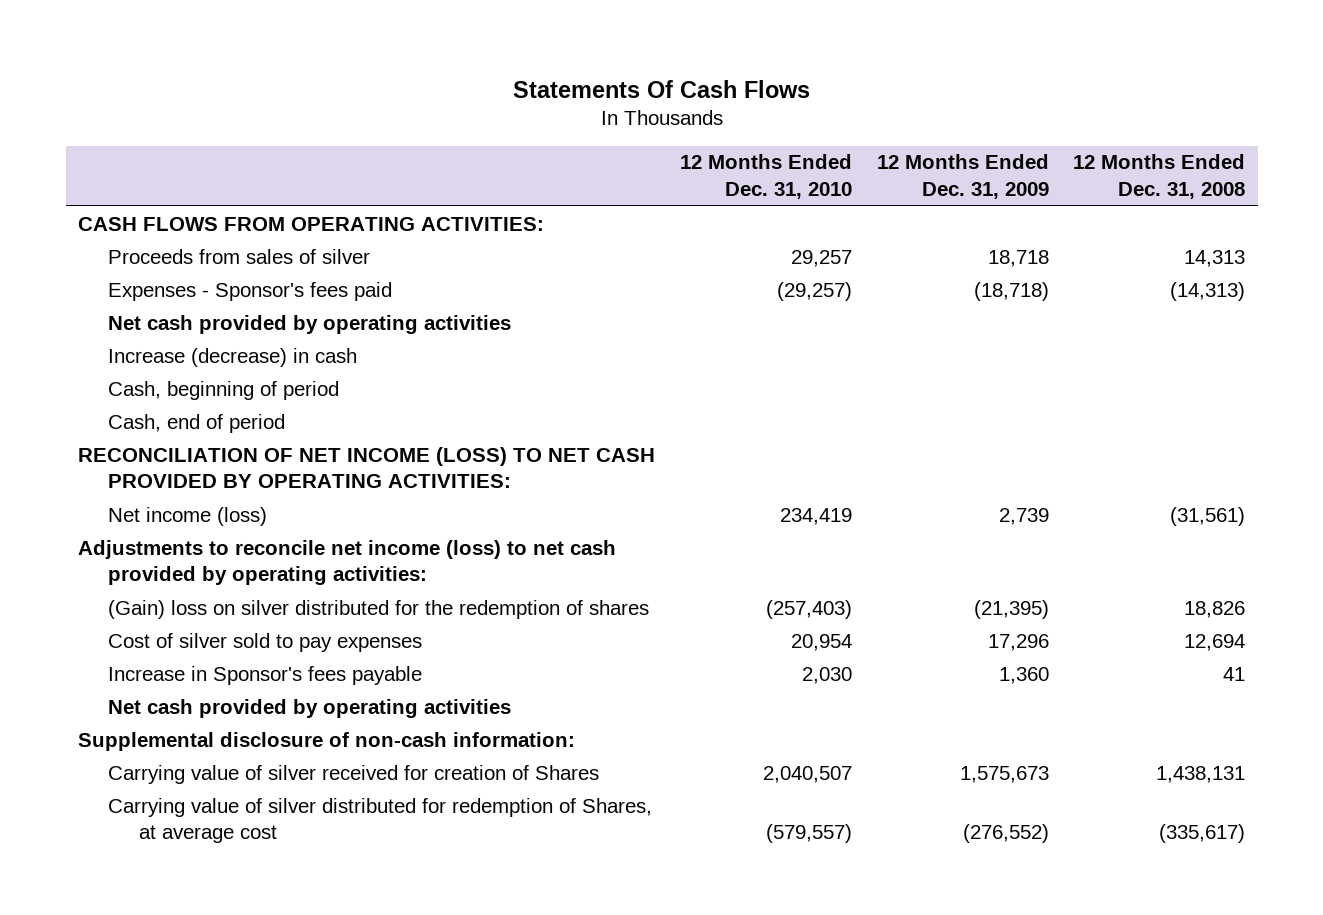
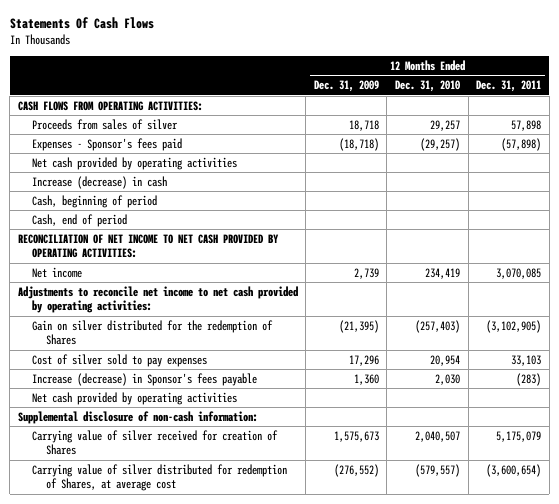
[1073,154,1246,199] 12 Months Ended Dec. 31, 2008 -> none
none -> [476,80,542,93] Dec. 31, 2011
[78,446,656,489] RECONCILIATION OF NET INCOME (LOSS) TO NET CASH PROVIDED BY OPERATING ACTIVITIES: -> [17,233,279,259] RECONCILIATION OF NET INCOME TO NET CASH PROVIDED BY OPERATING ACTIVITIES:
[108,506,268,526] Net income (loss) -> [32,266,83,278] Net income
[78,539,617,586] Adjustments to reconcile net income (loss) to net cash provided by operating activities: -> [17,285,298,314] Adjustments to reconcile net income to net cash provided by operating activities:
[108,599,650,619] (Gain) loss on silver distributed for the redemption of shares -> [32,319,274,346] Gain on silver distributed for the redemption of Shares
[108,665,423,685] Increase in Sponsor's fees payable -> [32,372,258,386] Increase (decrease) in Sponsor's fees payable

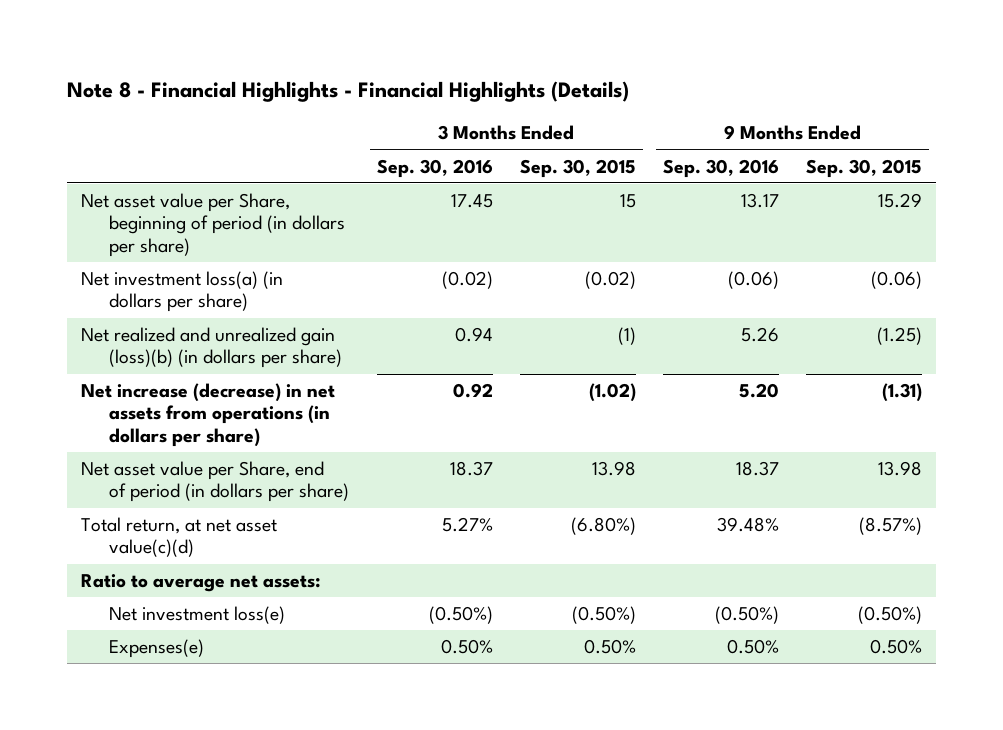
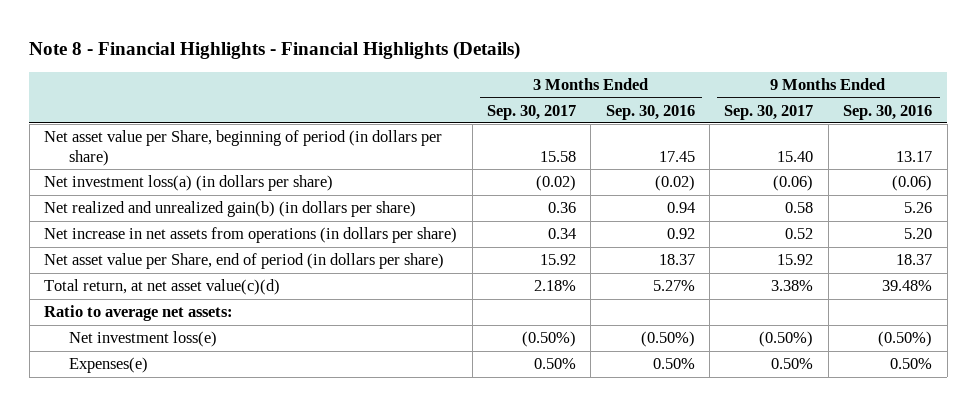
[519,158,636,178] Sep. 30, 2015 -> none
[806,158,923,178] Sep. 30, 2015 -> none
none -> [486,104,576,120] Sep. 30, 2017
none -> [724,104,814,120] Sep. 30, 2017
[80,326,343,369] Net realized and unrealized gain (loss)(b) (in dollars per share) -> [44,201,417,218] Net realized and unrealized gain(b) (in dollars per share)
[80,382,335,447] Net increase (decrease) in net assets from operations (in dollars per share) -> [44,227,458,244] Net increase in net assets from operations (in dollars per share)

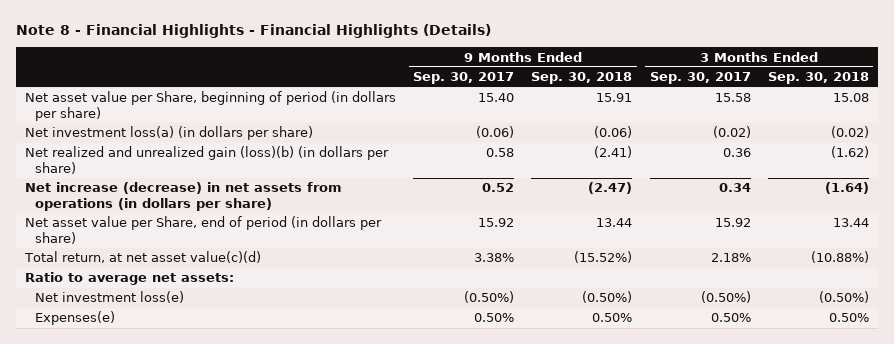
[605,104,695,120] Sep. 30, 2016 -> none
[843,104,933,120] Sep. 30, 2016 -> none
none -> [531,72,633,85] Sep. 30, 2018
none -> [768,72,870,85] Sep. 30, 2018
[44,201,417,218] Net realized and unrealized gain(b) (in dollars per share) -> [24,146,389,174] Net realized and unrealized gain (loss)(b) (in dollars per share)
[44,227,458,244] Net increase in net assets from operations (in dollars per share) -> [24,182,342,211] Net increase (decrease) in net assets from operations (in dollars per share)

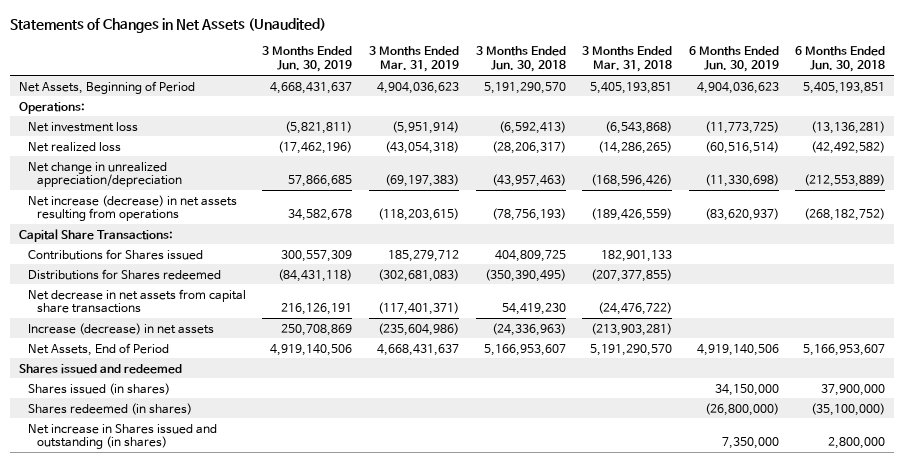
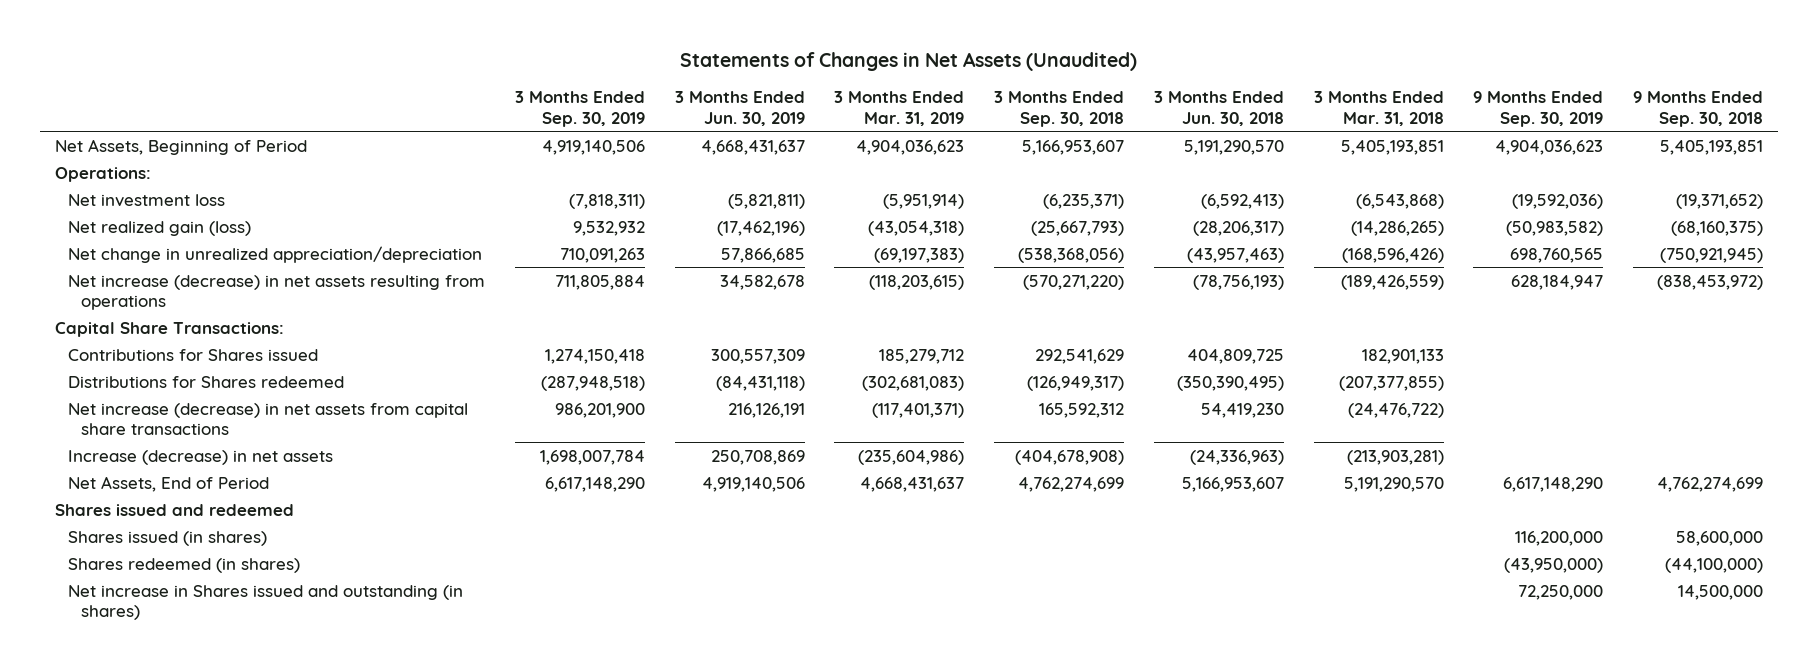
[688,46,779,73] 6 Months Ended Jun. 30, 2019 -> none
[795,46,886,73] 6 Months Ended Jun. 30, 2018 -> none
none -> [514,91,645,127] 3 Months Ended Sep. 30, 2019
none -> [994,91,1125,127] 3 Months Ended Sep. 30, 2018
none -> [1473,91,1604,127] 9 Months Ended Sep. 30, 2019
none -> [1633,91,1764,127] 9 Months Ended Sep. 30, 2018
[27,141,121,152] Net realized loss -> [68,220,252,236] Net realized gain (loss)
[27,288,246,314] Net decrease in net assets from capital share transactions -> [68,402,469,435] Net increase (decrease) in net assets from capital share transactions

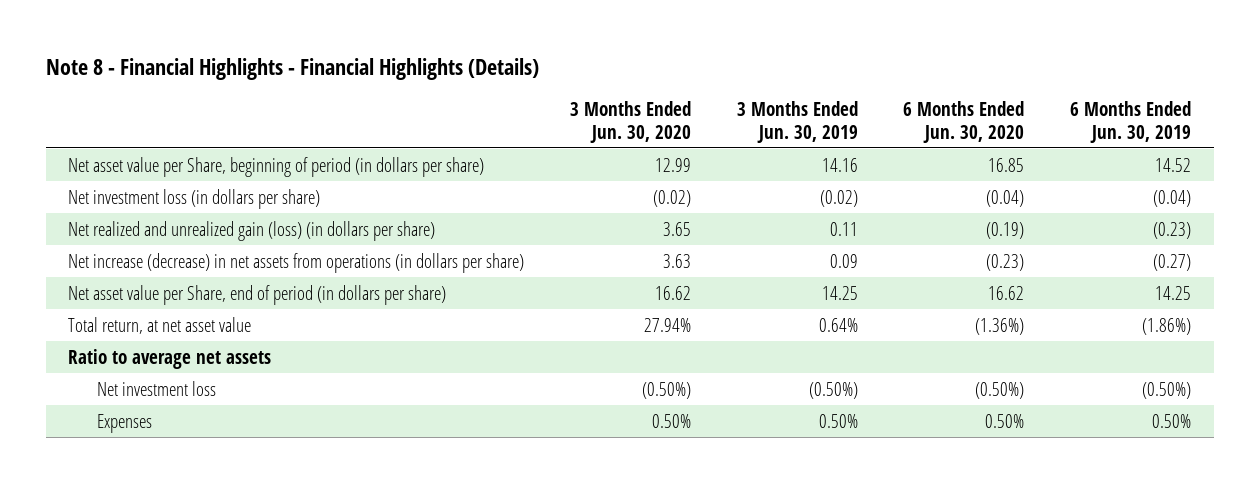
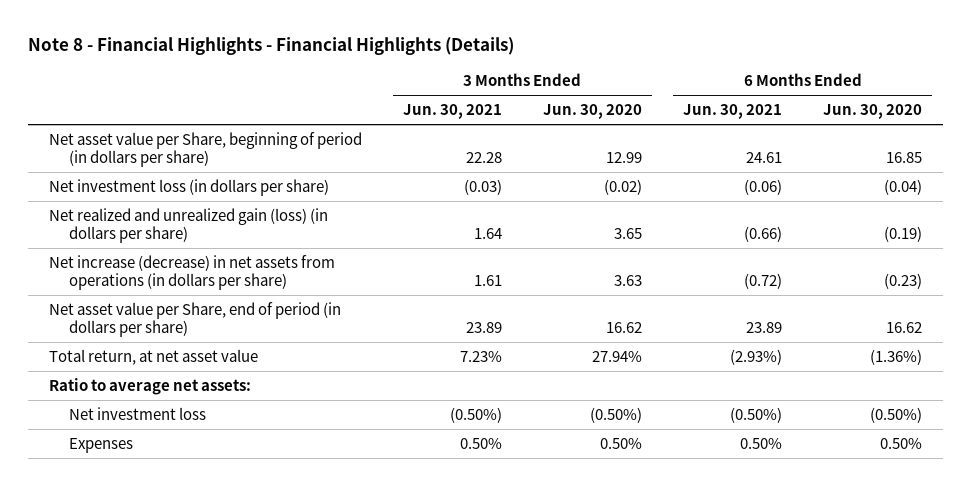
[736,101,858,143] 3 Months Ended Jun. 30, 2019 -> none
[1069,101,1191,143] 6 Months Ended Jun. 30, 2019 -> none
none -> [402,104,502,120] Jun. 30, 2021
none -> [683,104,783,120] Jun. 30, 2021
[68,348,272,369] Ratio to average net assets -> [48,377,251,395] Ratio to average net assets:

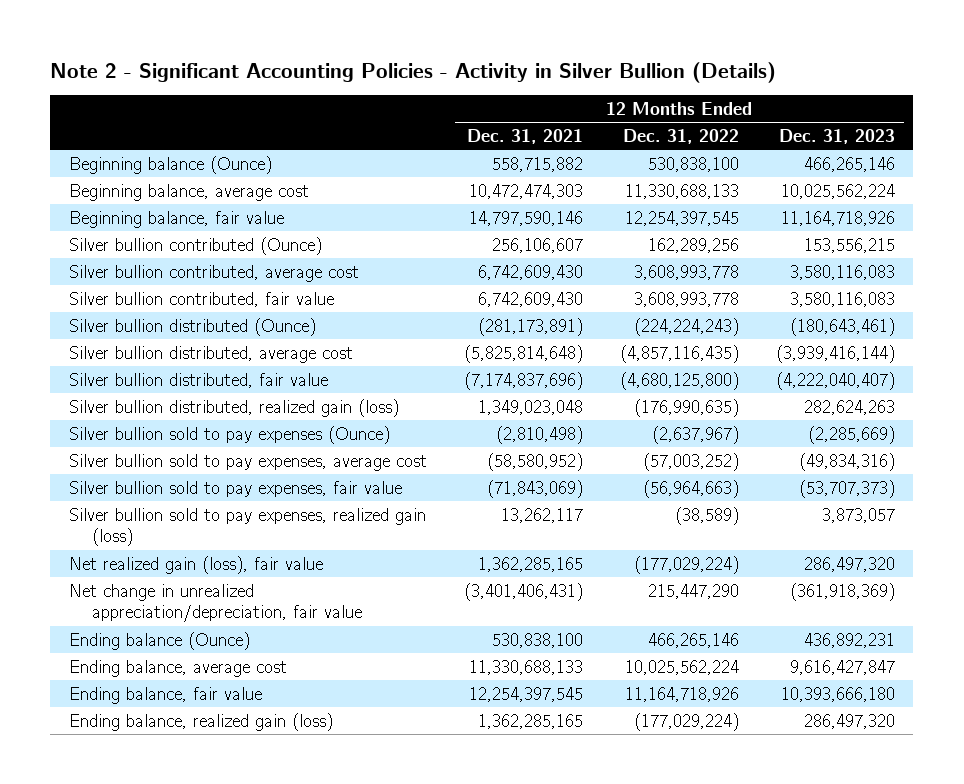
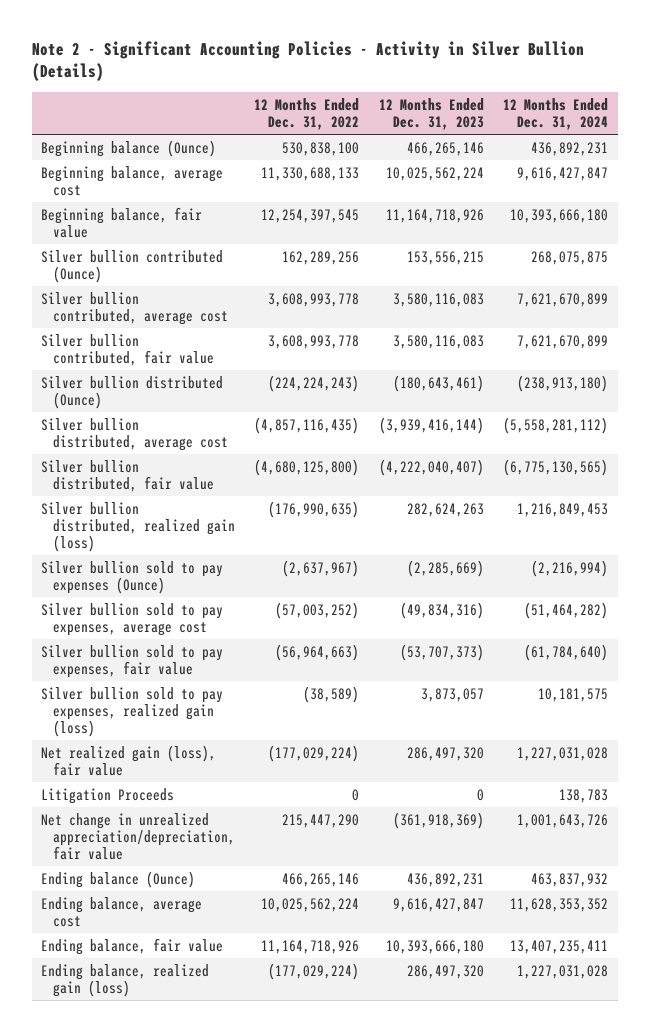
[466,129,583,145] Dec. 31, 2021 -> none
none -> [503,97,609,131] 12 Months Ended Dec. 31, 2024
none -> [41,787,175,804] Litigation Proceeds

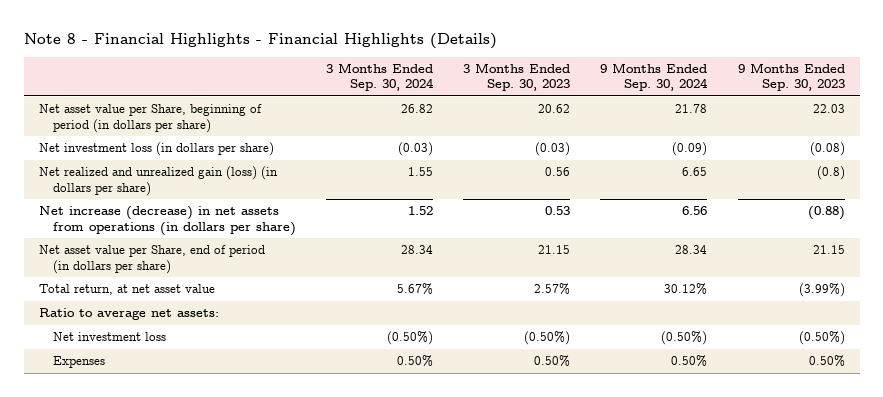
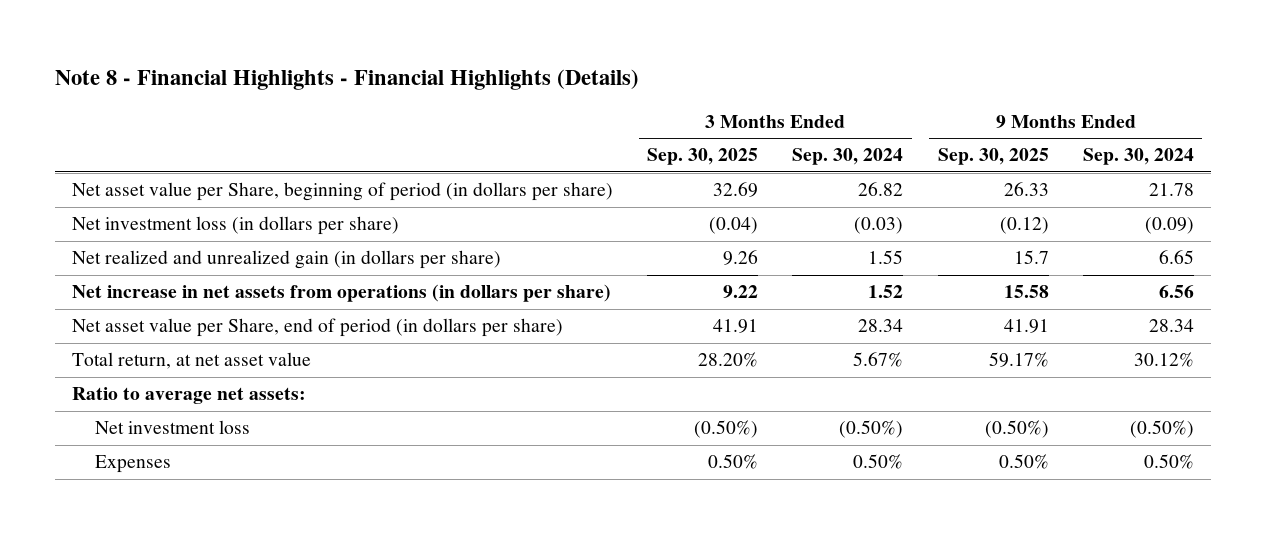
[463,62,571,92] 3 Months Ended Sep. 30, 2023 -> none
[737,62,845,92] 9 Months Ended Sep. 30, 2023 -> none
none -> [647,148,759,166] Sep. 30, 2025
none -> [937,148,1049,166] Sep. 30, 2025
[38,166,278,196] Net realized and unrealized gain (loss) (in dollars per share) -> [72,250,502,270] Net realized and unrealized gain (in dollars per share)
[38,206,296,236] Net increase (decrease) in net assets from operations (in dollars per share) -> [72,284,612,303] Net increase in net assets from operations (in dollars per share)

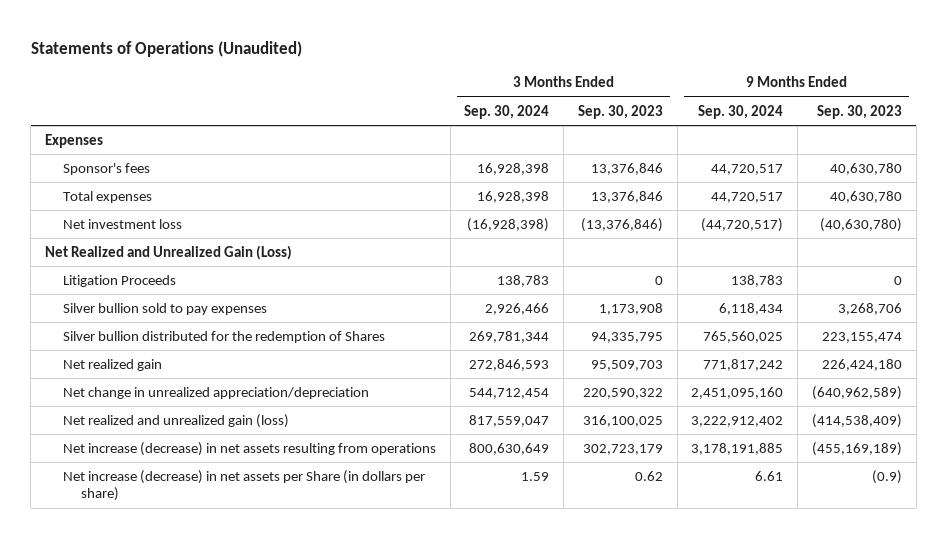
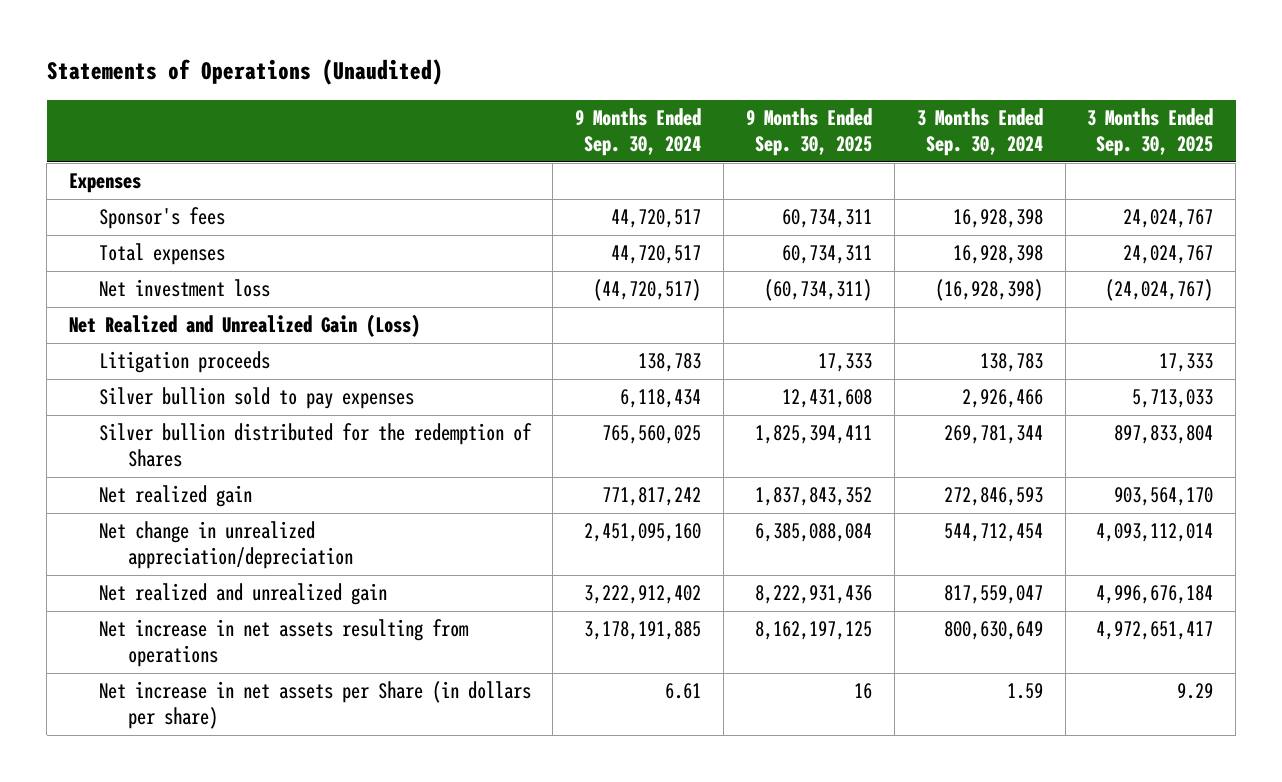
[577,104,663,119] Sep. 30, 2023 -> none
[816,104,902,119] Sep. 30, 2023 -> none
none -> [745,108,872,156] 9 Months Ended Sep. 30, 2025
none -> [1087,108,1214,156] 3 Months Ended Sep. 30, 2025
[62,274,176,287] Litigation Proceeds -> [98,351,270,374] Litigation proceeds
[62,413,289,428] Net realized and unrealized gain (loss) -> [98,583,387,606] Net realized and unrealized gain
[62,441,436,456] Net increase (decrease) in net assets resulting from operations -> [98,619,469,667] Net increase in net assets resulting from operations
[62,469,425,502] Net increase (decrease) in net assets per Share (in dollars per share) -> [98,681,531,729] Net increase in net assets per Share (in dollars per share)

